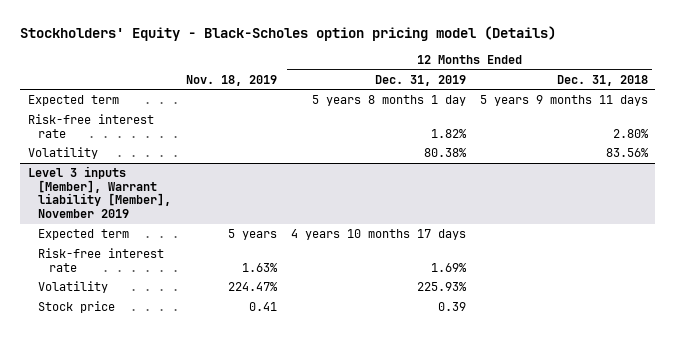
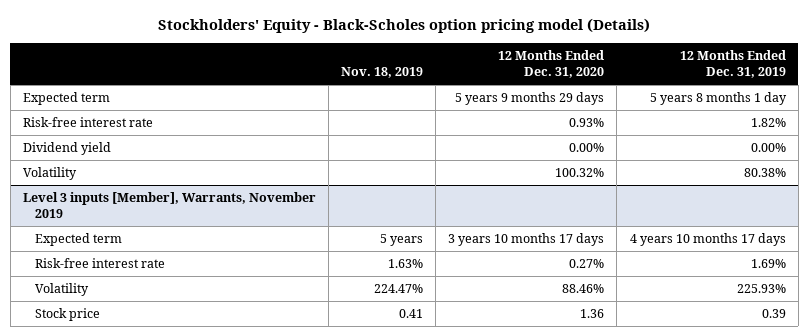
[557,74,649,86] Dec. 31, 2018 -> none
none -> [498,49,605,79] 12 Months Ended Dec. 31, 2020
none -> [23,142,112,156] Dividend yield
[27,166,172,219] Level 3 inputs [Member], Warrant liability [Member], November 2019 -> [23,192,317,219] Level 3 inputs [Member], Warrants, November 2019

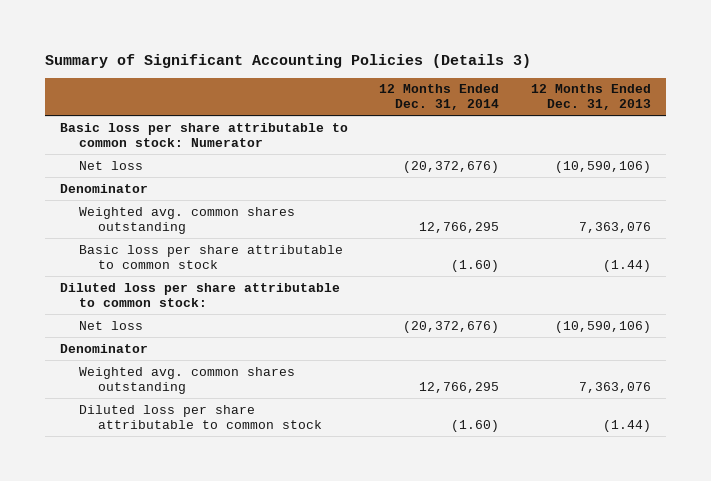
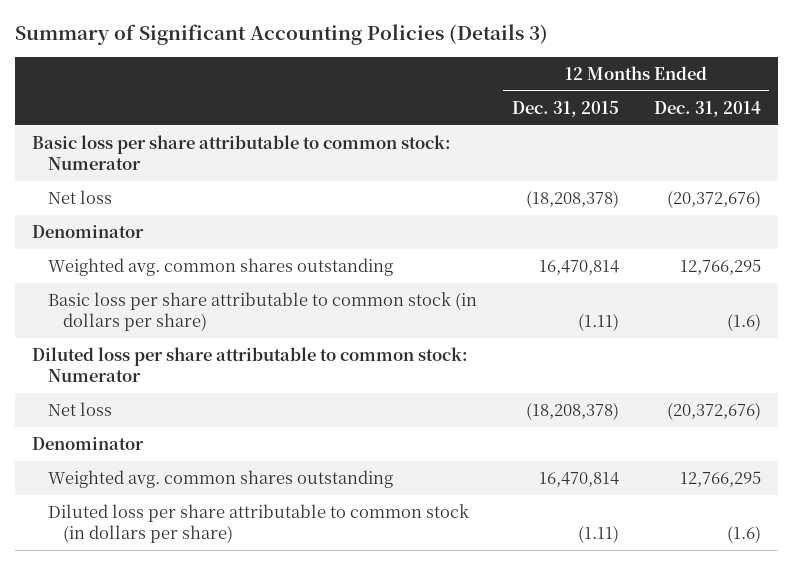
[530,84,651,111] 12 Months Ended Dec. 31, 2013 -> none
none -> [511,100,619,117] Dec. 31, 2015
[79,244,344,269] Basic loss per share attributable to common stock -> [47,291,477,331] Basic loss per share attributable to common stock (in dollars per share)
[451,259,500,272] (1.60) -> [726,312,761,331] (1.6)
[60,282,341,307] Diluted loss per share attributable to common stock: -> [32,346,469,382] Diluted loss per share attributable to common stock: Numerator
[79,404,323,429] Diluted loss per share attributable to common stock -> [47,503,469,543] Diluted loss per share attributable to common stock (in dollars per share)
[451,419,500,432] (1.60) -> [726,524,761,543] (1.6)

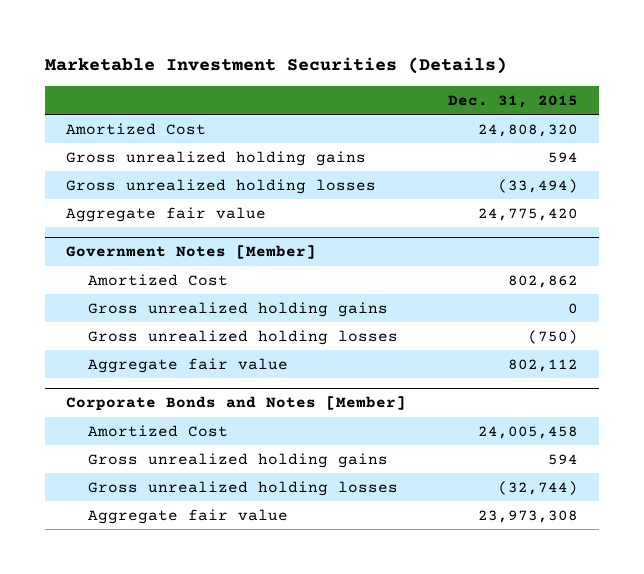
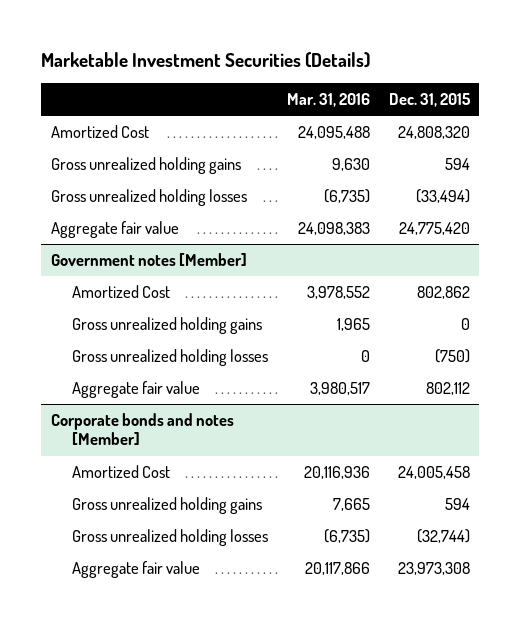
none -> [286,93,370,108] Mar. 31, 2016
[66,245,317,260] Government Notes [Member] -> [50,253,247,267] Government notes [Member]
[66,396,407,412] Corporate Bonds and Notes [Member] -> [50,413,234,446] Corporate bonds and notes [Member]

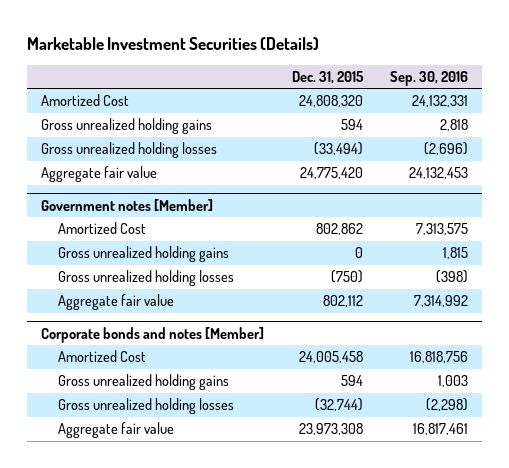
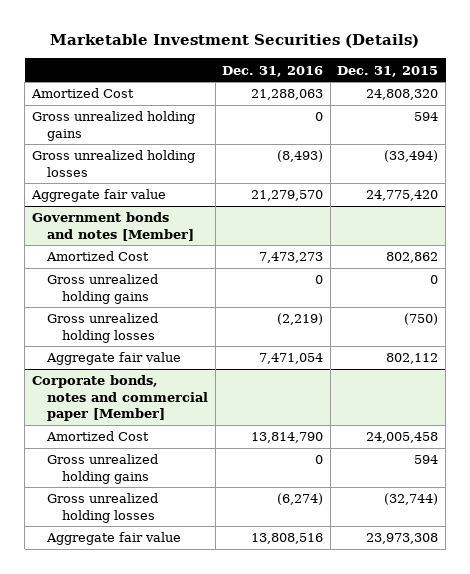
[389,70,468,86] Sep. 30, 2016 -> none
none -> [222,65,324,77] Dec. 31, 2016
[41,198,214,211] Government notes [Member] -> [31,212,195,241] Government bonds and notes [Member]
[41,326,265,343] Corporate bonds and notes [Member] -> [31,375,209,422] Corporate bonds, notes and commercial paper [Member]

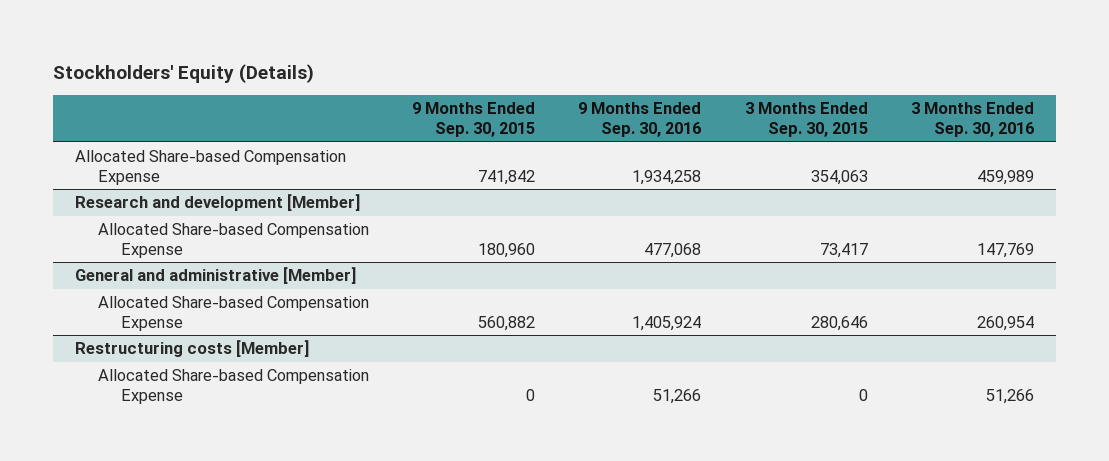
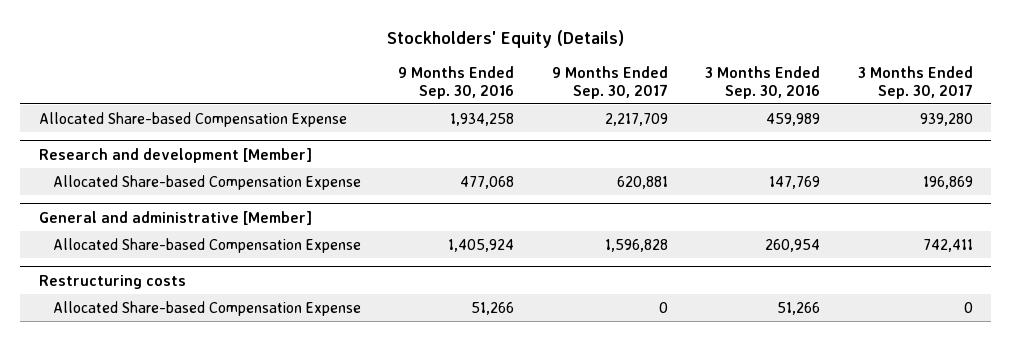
[412,102,536,138] 9 Months Ended Sep. 30, 2015 -> none
[744,102,868,138] 3 Months Ended Sep. 30, 2015 -> none
none -> [551,65,668,99] 9 Months Ended Sep. 30, 2017
none -> [857,65,973,99] 3 Months Ended Sep. 30, 2017
[74,340,310,358] Restructuring costs [Member] -> [38,274,186,289] Restructuring costs

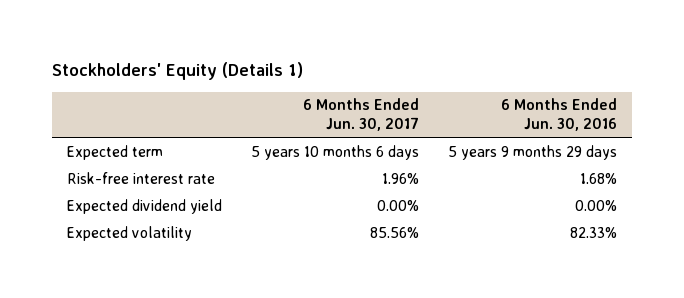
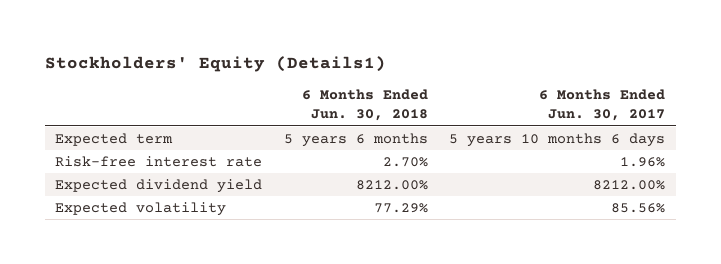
[52,62,304,81] Stockholders' Equity (Details 1) -> [44,56,386,73] Stockholders' Equity (Details1)
[501,98,618,131] 6 Months Ended Jun. 30, 2016 -> none
none -> [301,89,428,122] 6 Months Ended Jun. 30, 2018
[377,199,420,211] 0.00% -> [593,180,666,191] 8212.00%

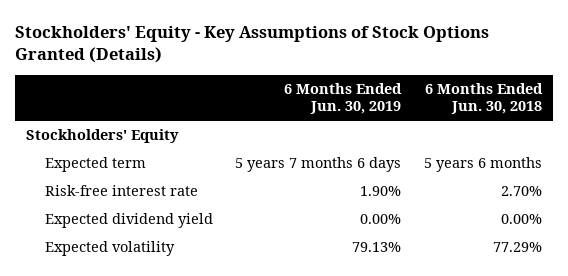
[44,56,386,73] Stockholders' Equity (Details1) -> [15,25,490,64] Stockholders' Equity - Key Assumptions of Stock Options Granted (Details)
[539,89,666,122] 6 Months Ended Jun. 30, 2017 -> none
none -> [284,83,403,115] 6 Months Ended Jun. 30, 2019
none -> [26,129,180,144] Stockholders' Equity
[355,180,428,191] 8212.00% -> [500,214,542,225] 0.00%

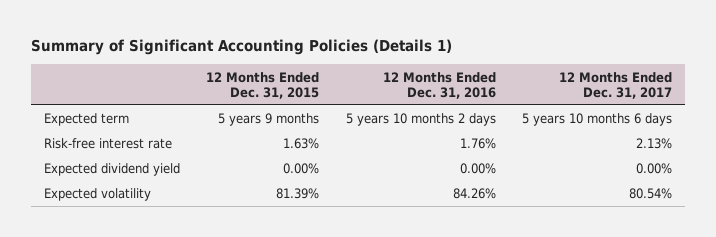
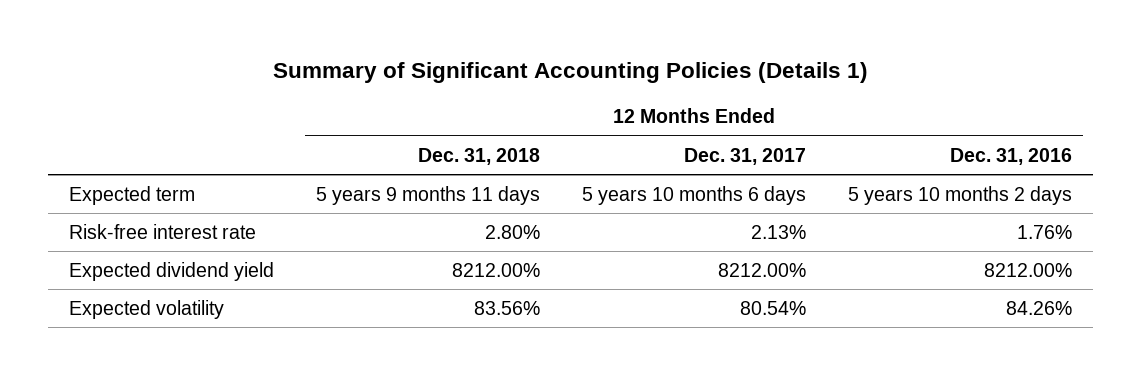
[206,71,320,100] 12 Months Ended Dec. 31, 2015 -> none
none -> [418,147,541,165] Dec. 31, 2018
[459,163,496,175] 0.00% -> [984,262,1073,277] 8212.00%
[635,163,672,175] 0.00% -> [718,262,807,277] 8212.00%

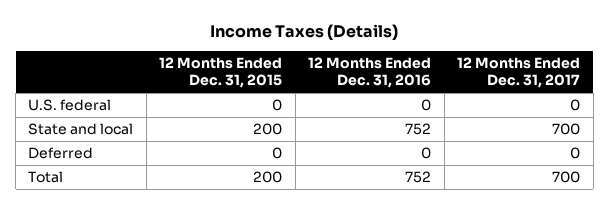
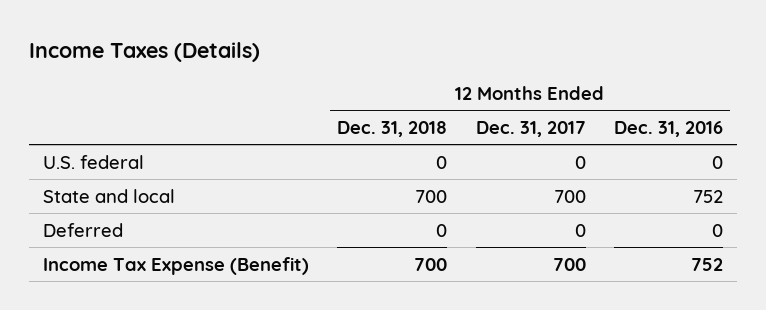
[159,56,283,89] 12 Months Ended Dec. 31, 2015 -> none
none -> [337,120,448,137] Dec. 31, 2018
[28,171,64,184] Total -> [43,256,310,275] Income Tax Expense (Benefit)

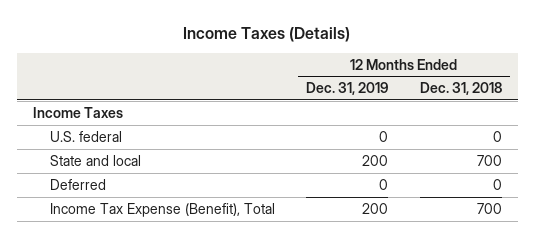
[475,120,586,137] Dec. 31, 2017 -> none
[614,120,724,137] Dec. 31, 2016 -> none
none -> [306,82,389,96] Dec. 31, 2019
none -> [33,106,124,118] Income Taxes
[43,256,310,275] Income Tax Expense (Benefit) -> [49,202,275,217] Income Tax Expense (Benefit), Total

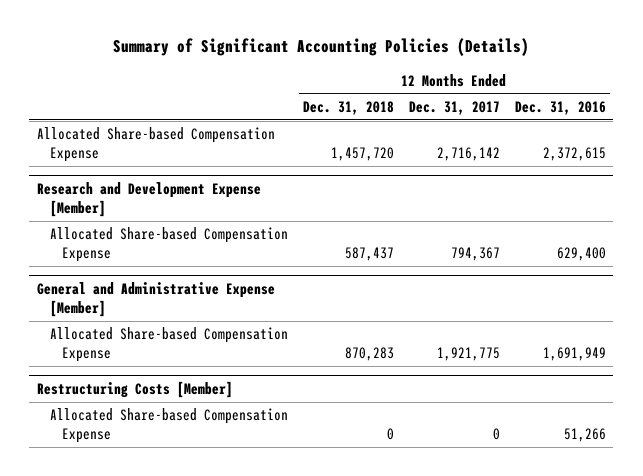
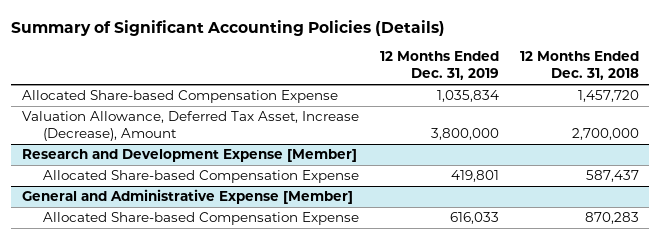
[408,100,500,115] Dec. 31, 2017 -> none
[514,100,606,115] Dec. 31, 2016 -> none
none -> [380,51,500,81] 12 Months Ended Dec. 31, 2019
none -> [21,111,359,142] Valuation Allowance, Deferred Tax Asset, Increase (Decrease), Amount
[37,380,234,398] Restructuring Costs [Member] -> none
[49,408,288,444] Allocated Share-based Compensation Expense -> none

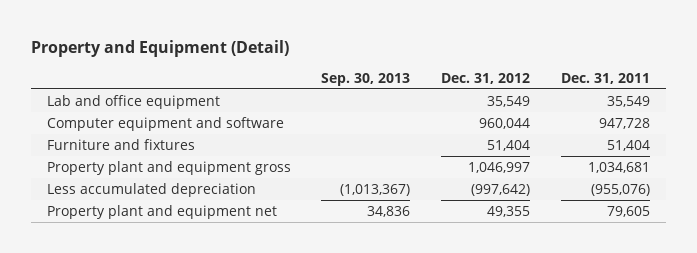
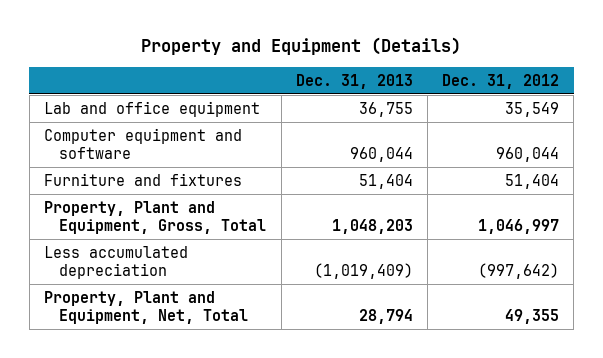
[31,39,290,57] Property and Equipment (Detail) -> [141,36,462,55] Property and Equipment (Details)
[321,72,411,86] Sep. 30, 2013 -> none
[561,72,651,84] Dec. 31, 2011 -> none
none -> [295,73,413,89] Dec. 31, 2013
[46,160,291,175] Property plant and equipment gross -> [43,200,267,235] Property, Plant and Equipment, Gross, Total
[46,204,277,219] Property plant and equipment net -> [43,290,249,325] Property, Plant and Equipment, Net, Total

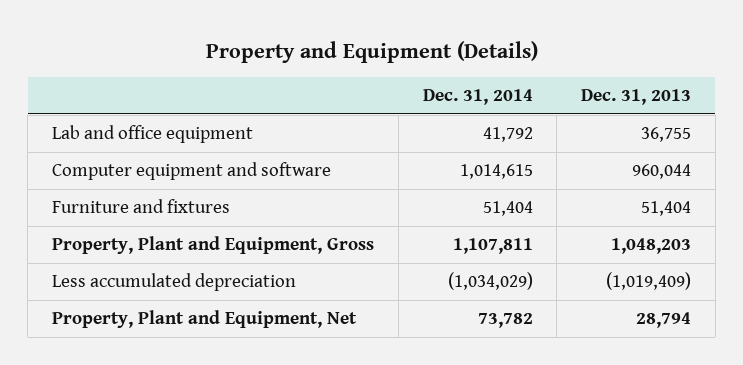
[442,73,560,89] Dec. 31, 2012 -> none
none -> [422,89,533,106] Dec. 31, 2014
[43,200,267,235] Property, Plant and Equipment, Gross, Total -> [52,236,375,255] Property, Plant and Equipment, Gross
[43,290,249,325] Property, Plant and Equipment, Net, Total -> [52,310,358,329] Property, Plant and Equipment, Net

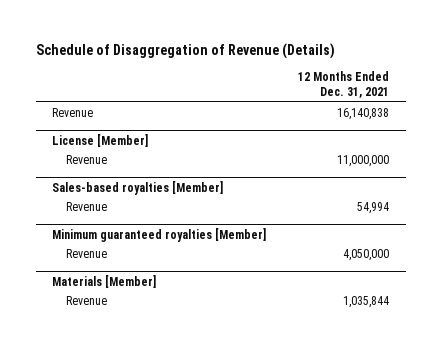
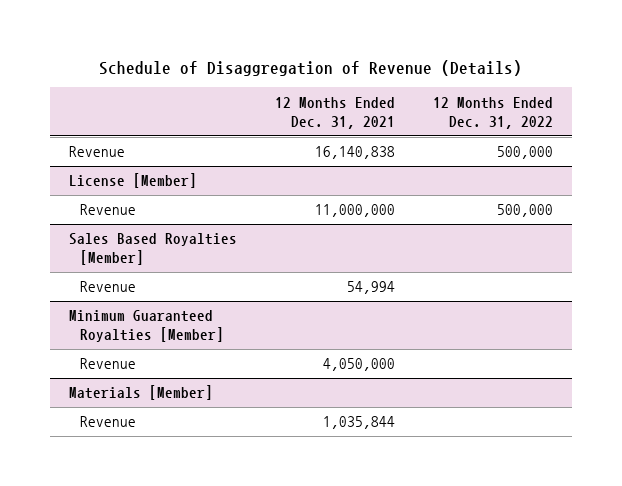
none -> [432,96,553,129] 12 Months Ended Dec. 31, 2022
[52,180,224,195] Sales-based royalties [Member] -> [69,233,238,266] Sales Based Royalties [Member]
[52,227,267,242] Minimum guaranteed royalties [Member] -> [69,310,225,343] Minimum Guaranteed Royalties [Member]

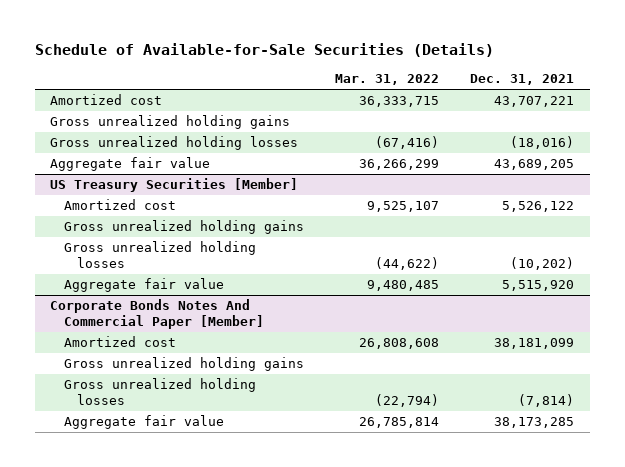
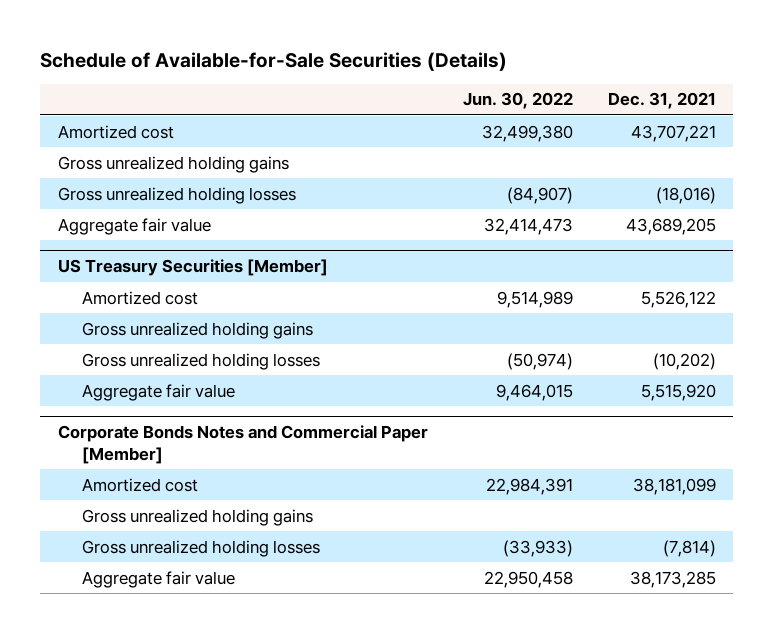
[335,74,440,86] Mar. 31, 2022 -> none
none -> [462,92,573,110] Jun. 30, 2022
[50,299,264,329] Corporate Bonds Notes And Commercial Paper [Member] -> [57,425,428,464] Corporate Bonds Notes and Commercial Paper [Member]

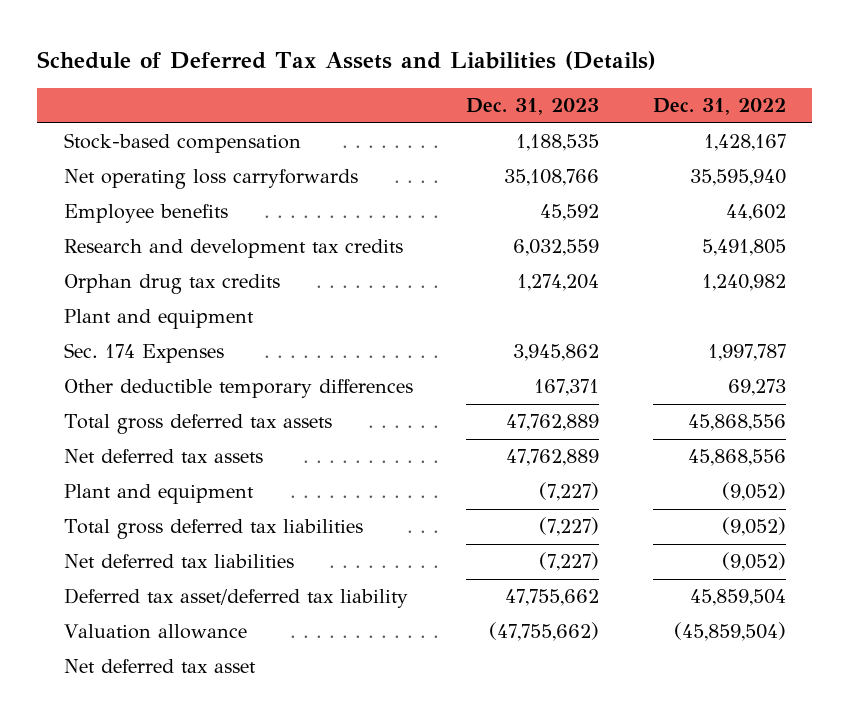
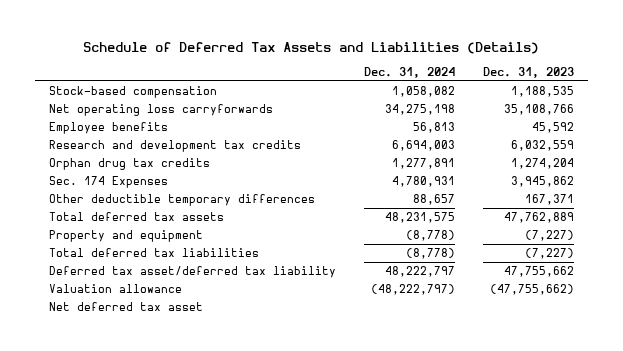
[652,98,786,116] Dec. 31, 2022 -> none
none -> [363,66,455,78] Dec. 31, 2024
[63,309,254,330] Plant and equipment -> none
[63,449,263,464] Net deferred tax assets -> none
[63,554,294,569] Net deferred tax liabilities -> none
[63,414,332,435] Total gross deferred tax assets -> [48,212,224,222] Total deferred tax assets
[63,484,254,505] Plant and equipment -> [48,230,203,243] Property and equipment
[63,519,363,540] Total gross deferred tax liabilities -> [48,248,259,258] Total deferred tax liabilities

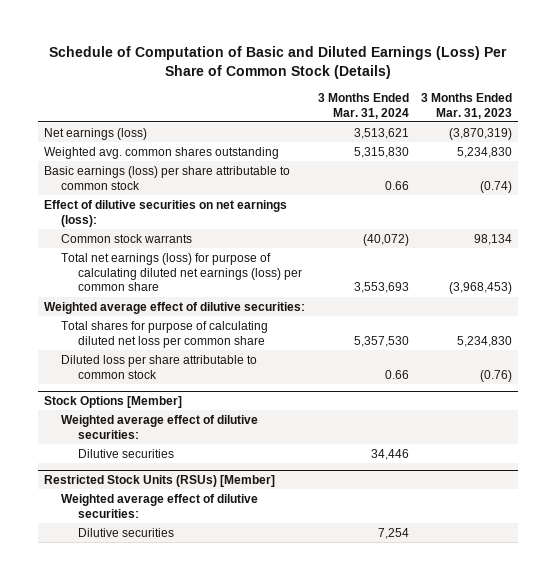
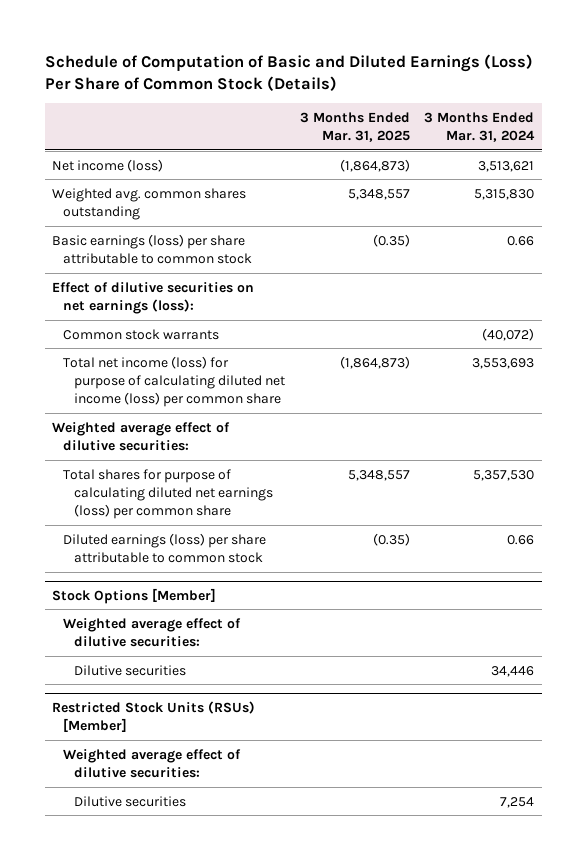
[421,92,513,119] 3 Months Ended Mar. 31, 2023 -> none
none -> [299,111,410,142] 3 Months Ended Mar. 31, 2025
[44,127,148,140] Net earnings (loss) -> [51,158,163,172] Net income (loss)
[61,252,302,292] Total net earnings (loss) for purpose of calculating diluted net earnings (loss) per common share -> [63,355,286,408] Total net income (loss) for purpose of calculating diluted net income (loss) per common share
[61,320,269,348] Total shares for purpose of calculating diluted net loss per common share -> [63,468,274,520] Total shares for purpose of calculating diluted net earnings (loss) per common share
[61,354,258,379] Diluted loss per share attributable to common stock -> [63,532,267,563] Diluted earnings (loss) per share attributable to common stock

